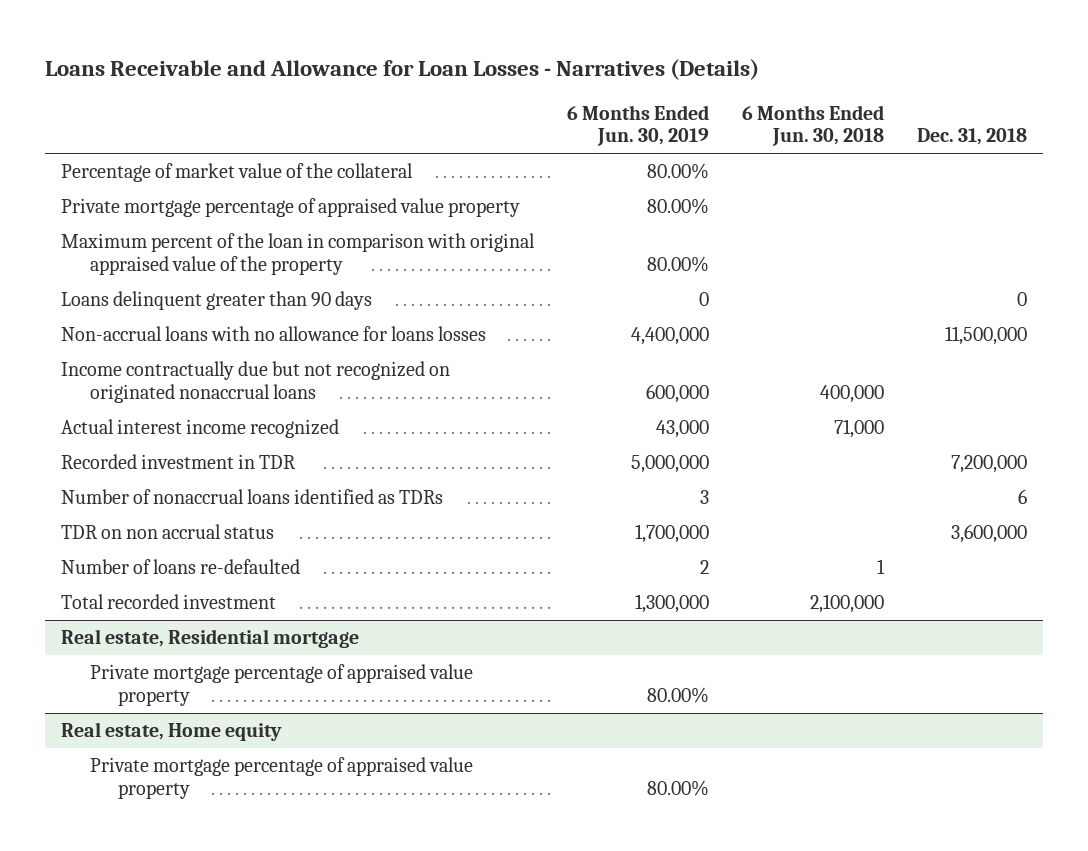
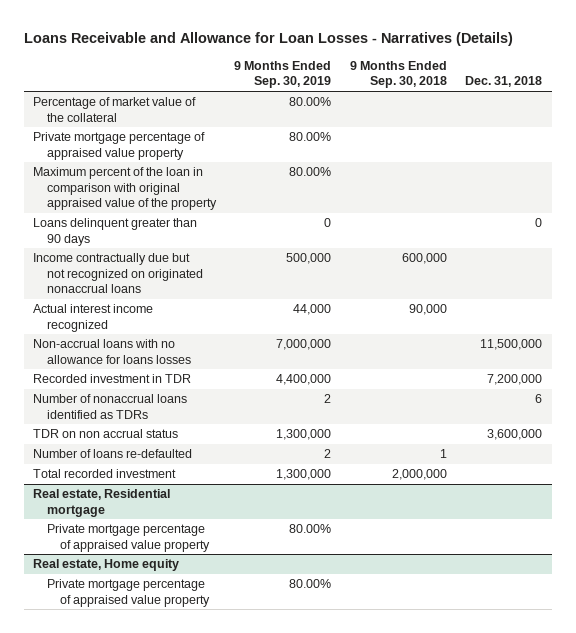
[567,104,710,147] 6 Months Ended Jun. 30, 2019 -> none
[742,104,885,147] 6 Months Ended Jun. 30, 2018 -> none
none -> [234,60,332,89] 9 Months Ended Sep. 30, 2019
none -> [349,60,447,89] 9 Months Ended Sep. 30, 2018
[61,326,487,342] Non-accrual loans with no allowance for loans losses -> [33,339,191,364] Non-accrual loans with no allowance for loans losses

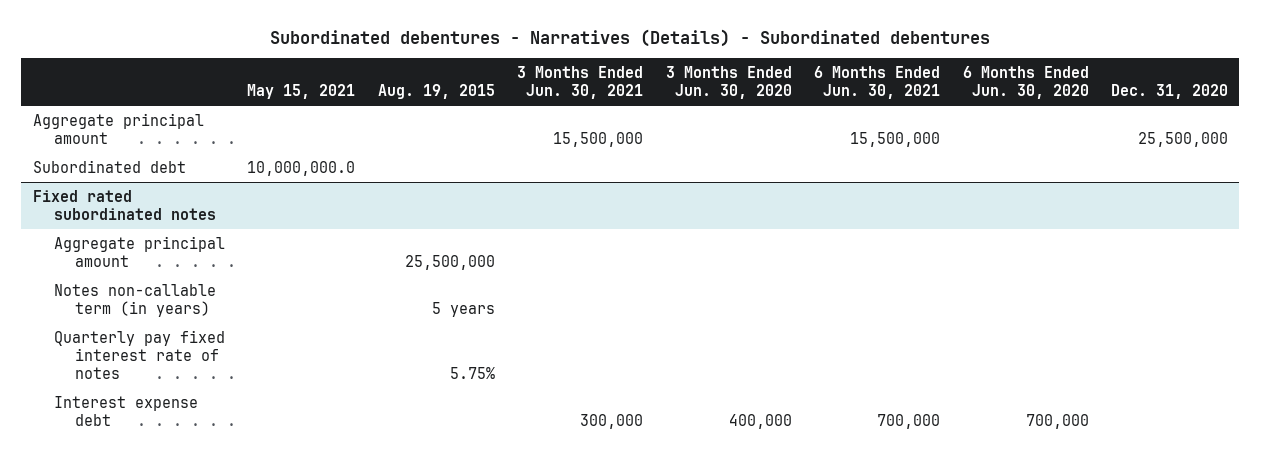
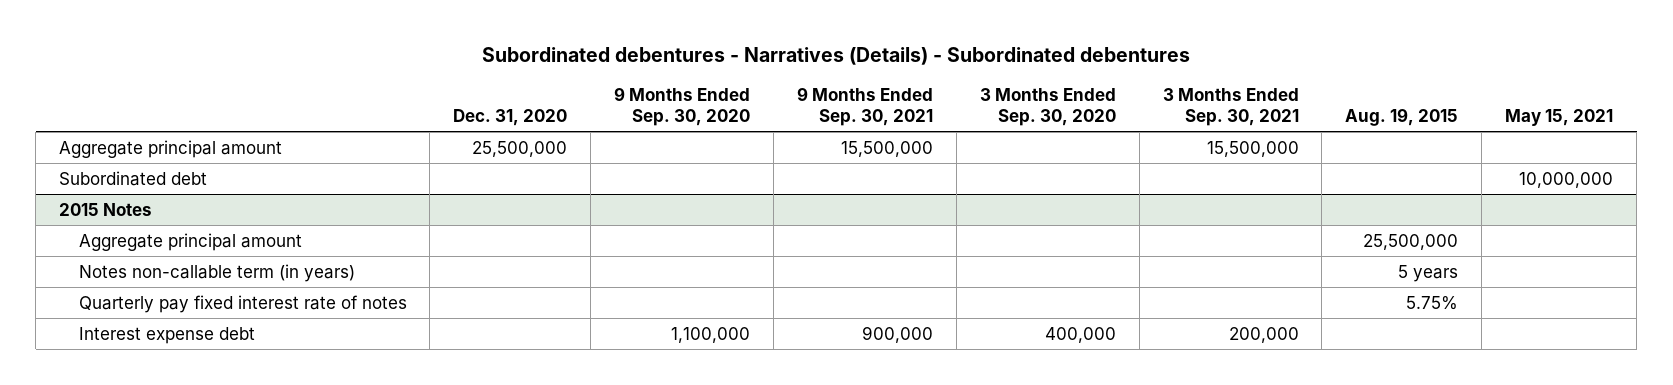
[517,65,644,99] 3 Months Ended Jun. 30, 2021 -> none
[665,65,792,99] 3 Months Ended Jun. 30, 2020 -> none
[814,65,941,99] 6 Months Ended Jun. 30, 2021 -> none
[962,65,1089,99] 6 Months Ended Jun. 30, 2020 -> none
none -> [614,87,751,126] 9 Months Ended Sep. 30, 2020
none -> [796,87,933,126] 9 Months Ended Sep. 30, 2021
none -> [979,88,1116,126] 3 Months Ended Sep. 30, 2020
none -> [1162,88,1299,126] 3 Months Ended Sep. 30, 2021
[247,160,356,176] 10,000,000.0 -> [1519,171,1614,188] 10,000,000
[32,189,216,220] Fixed rated subordinated notes -> [59,202,153,216] 2015 Notes

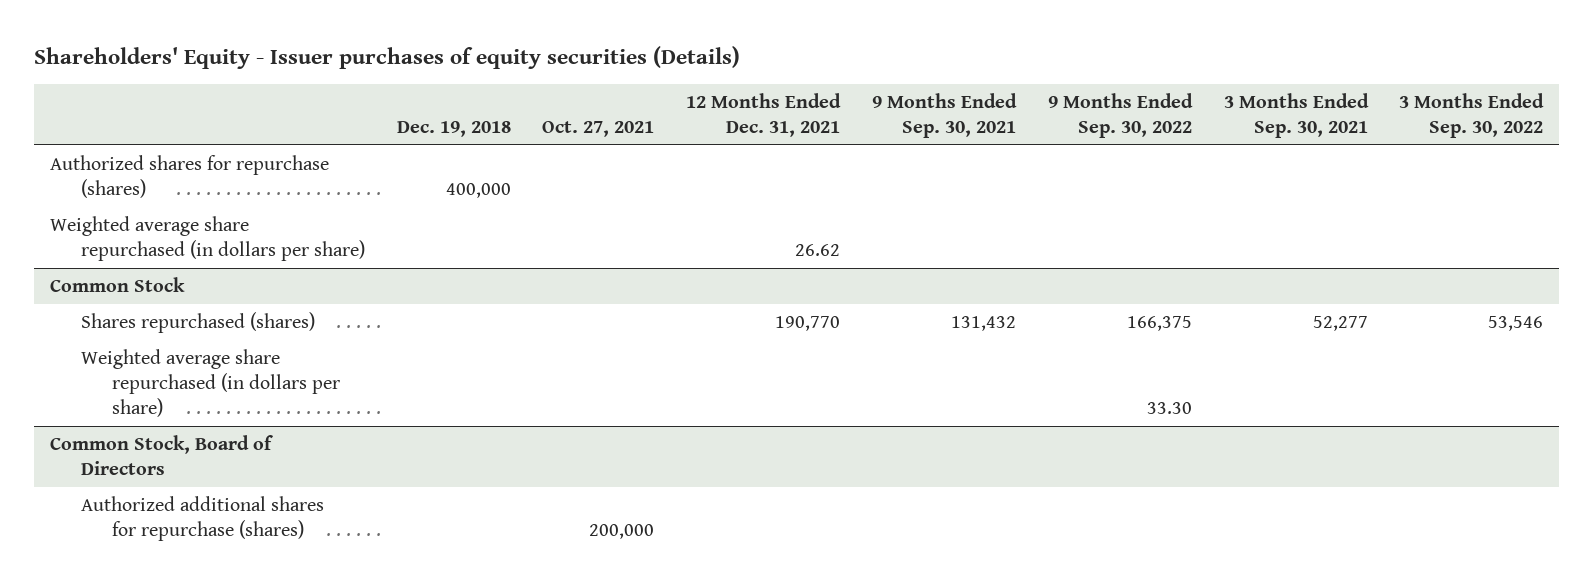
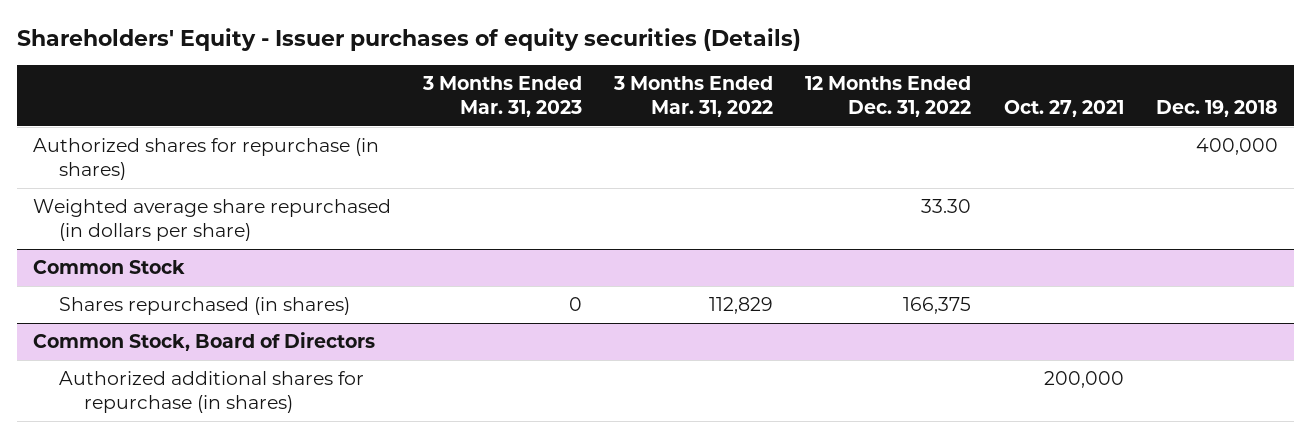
[686,92,842,137] 12 Months Ended Dec. 31, 2021 -> none
[871,92,1017,138] 9 Months Ended Sep. 30, 2021 -> none
[1047,92,1193,138] 9 Months Ended Sep. 30, 2022 -> none
[1223,92,1369,138] 3 Months Ended Sep. 30, 2021 -> none
[1399,92,1545,138] 3 Months Ended Sep. 30, 2022 -> none
none -> [422,76,583,117] 3 Months Ended Mar. 31, 2023
none -> [613,76,774,117] 3 Months Ended Mar. 31, 2022
none -> [805,76,972,117] 12 Months Ended Dec. 31, 2022
[49,155,329,199] Authorized shares for repurchase (shares) -> [32,138,379,180] Authorized shares for repurchase (in shares)
[80,349,341,418] Weighted average share repurchased (in dollars per share) -> none
[80,312,315,334] Shares repurchased (shares) -> [58,297,350,316] Shares repurchased (in shares)
[80,496,324,542] Authorized additional shares for repurchase (shares) -> [58,371,364,413] Authorized additional shares for repurchase (in shares)

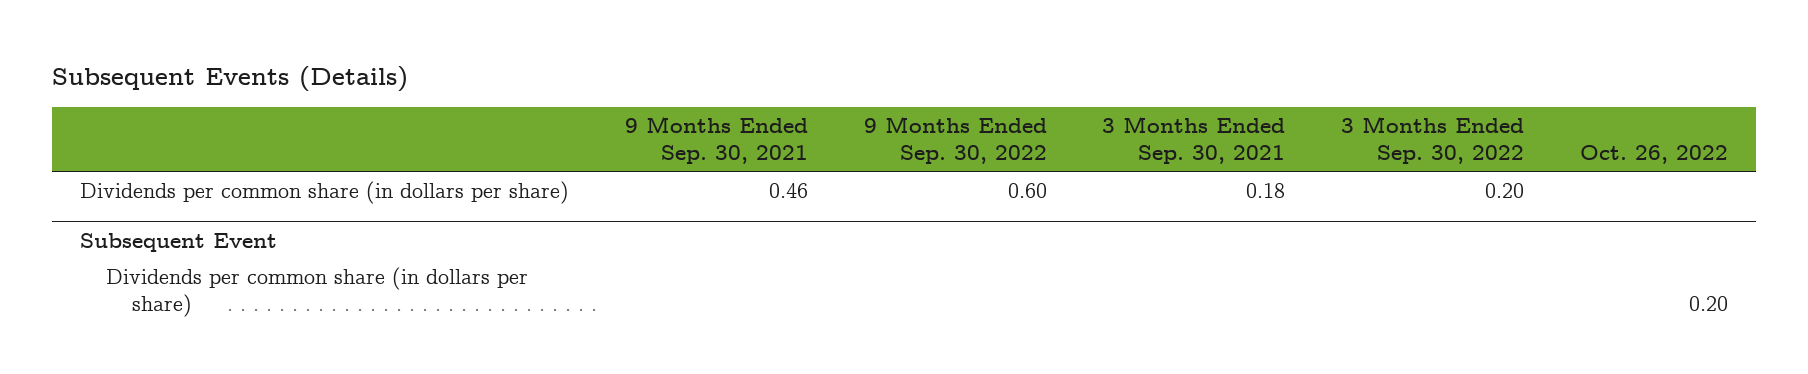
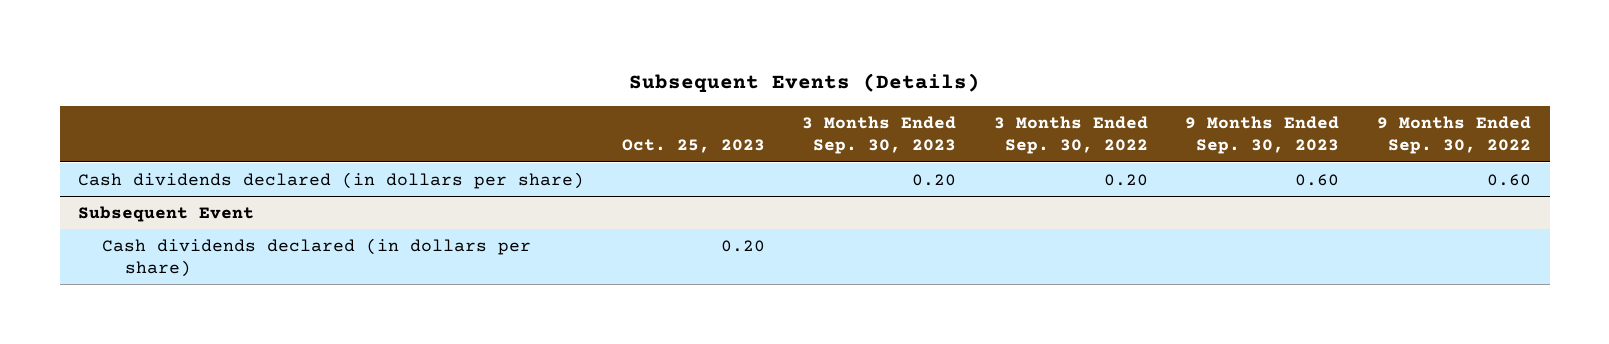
[624,115,808,165] 9 Months Ended Sep. 30, 2021 -> none
[1102,115,1286,165] 3 Months Ended Sep. 30, 2021 -> none
[1580,145,1729,165] Oct. 26, 2022 -> none
none -> [621,139,765,154] Oct. 25, 2023
none -> [802,116,957,155] 3 Months Ended Sep. 30, 2023
none -> [1185,116,1340,155] 9 Months Ended Sep. 30, 2023
[79,180,569,204] Dividends per common share (in dollars per share) -> [78,171,585,189] Cash dividends declared (in dollars per share)
[105,266,528,318] Dividends per common share (in dollars per share) -> [101,237,531,278] Cash dividends declared (in dollars per share)

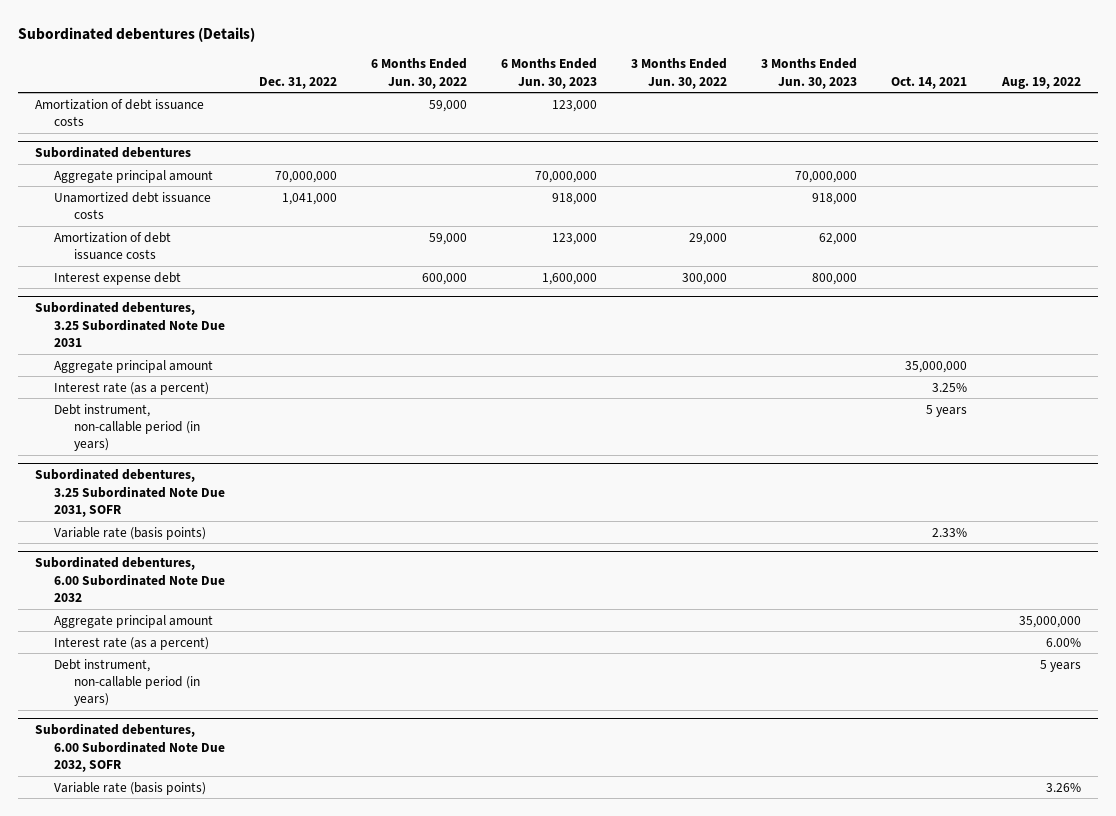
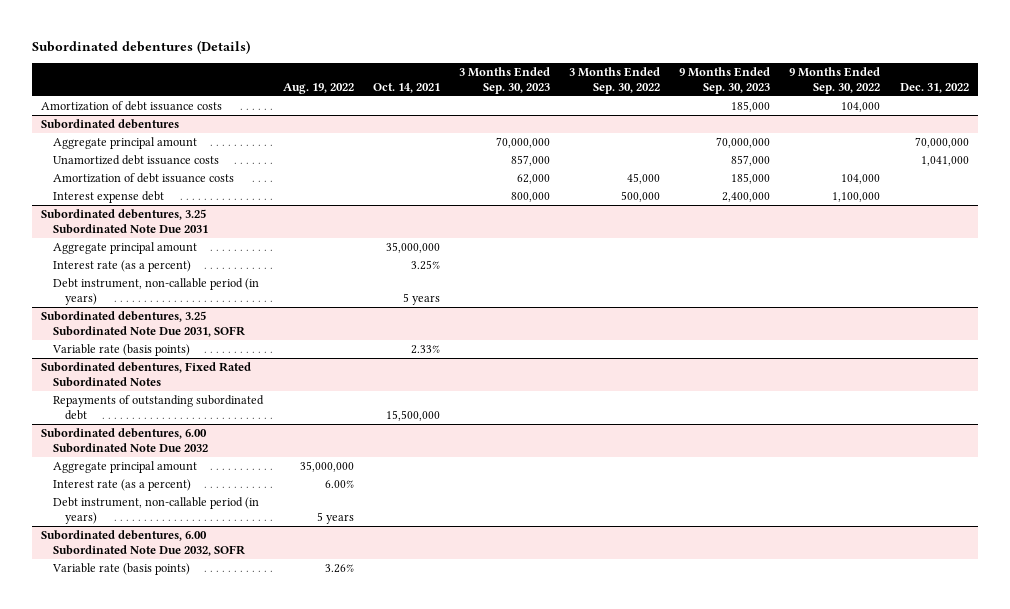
[371,58,468,89] 6 Months Ended Jun. 30, 2022 -> none
[501,58,598,89] 6 Months Ended Jun. 30, 2023 -> none
[631,58,728,89] 3 Months Ended Jun. 30, 2022 -> none
[761,58,858,89] 3 Months Ended Jun. 30, 2023 -> none
none -> [458,67,550,94] 3 Months Ended Sep. 30, 2023
none -> [569,67,661,94] 3 Months Ended Sep. 30, 2022
none -> [679,67,771,94] 9 Months Ended Sep. 30, 2023
none -> [789,67,881,94] 9 Months Ended Sep. 30, 2022
none -> [41,362,252,387] Subordinated debentures, Fixed Rated Subordinated Notes
none -> [53,395,265,420] Repayments of outstanding subordinated debt

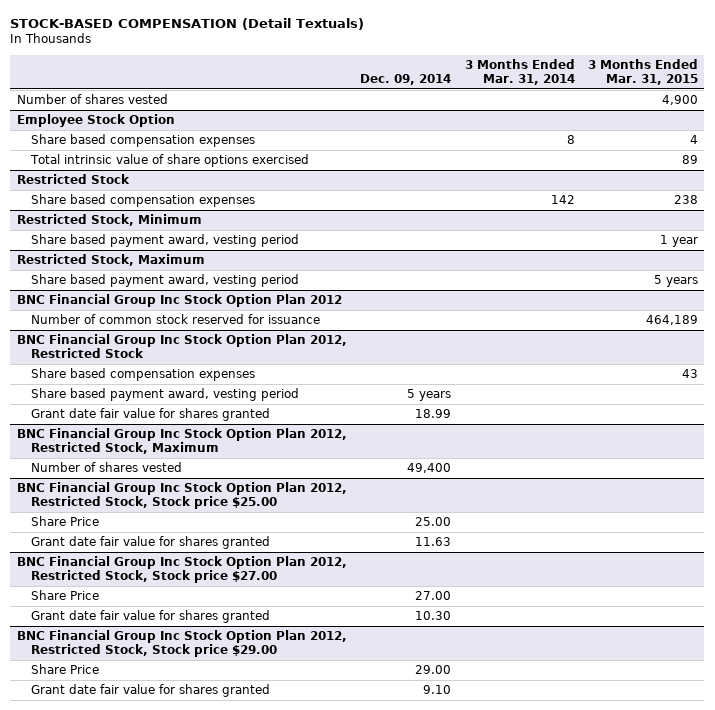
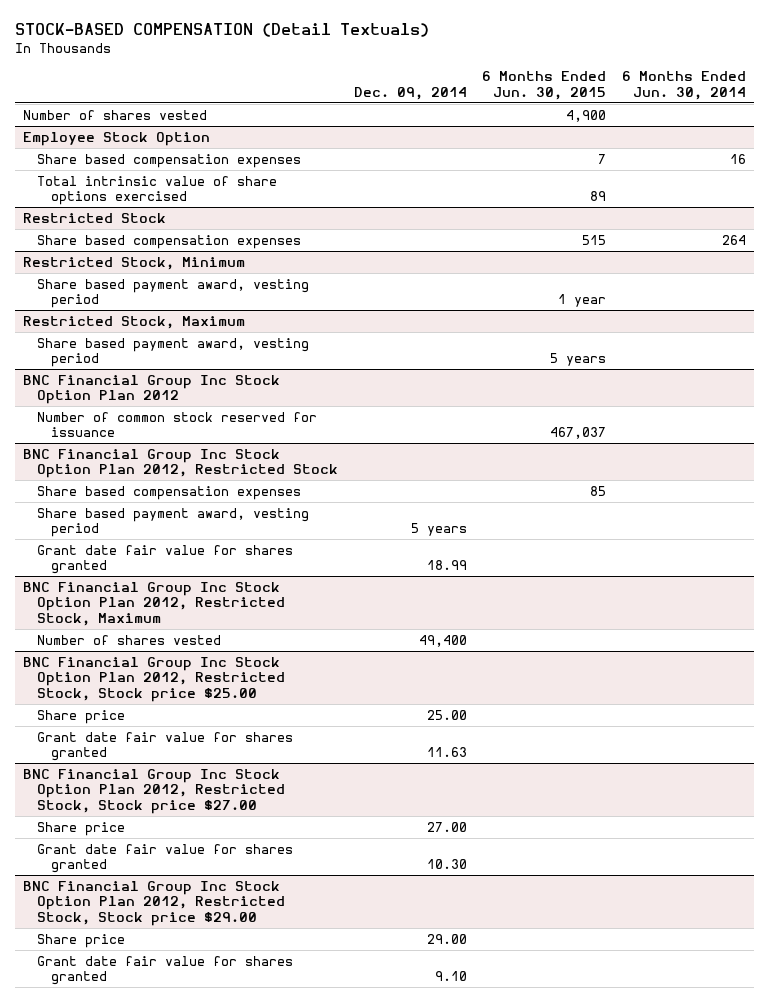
[464,58,575,86] 3 Months Ended Mar. 31, 2014 -> none
[587,58,698,86] 3 Months Ended Mar. 31, 2015 -> none
none -> [482,71,607,100] 6 Months Ended Jun. 30, 2015
none -> [622,71,747,100] 6 Months Ended Jun. 30, 2014
[30,516,99,527] Share Price -> [37,709,126,724] Share price
[30,590,99,601] Share Price -> [37,821,126,836] Share price
[30,664,99,675] Share Price -> [37,933,126,948] Share price

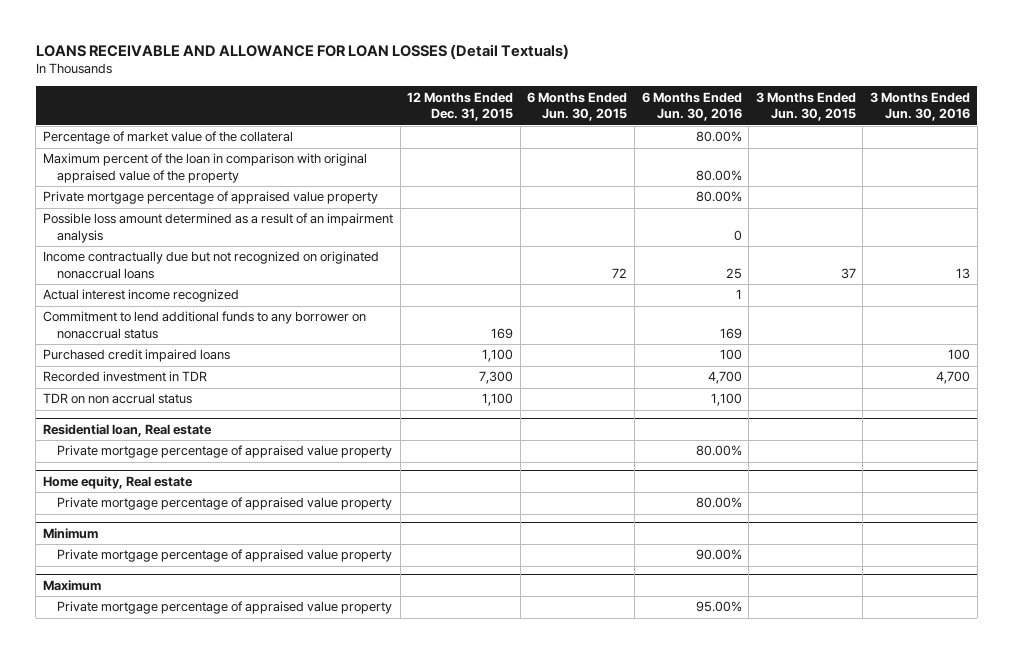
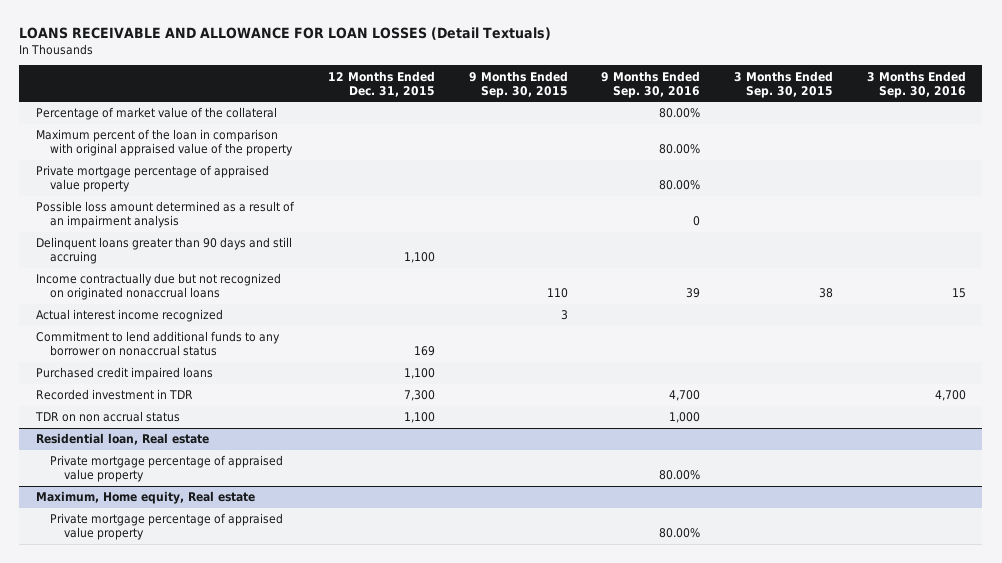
[527,91,628,122] 6 Months Ended Jun. 30, 2015 -> none
[641,91,742,122] 6 Months Ended Jun. 30, 2016 -> none
[755,91,856,122] 3 Months Ended Jun. 30, 2015 -> none
[870,91,971,122] 3 Months Ended Jun. 30, 2016 -> none
none -> [468,70,568,98] 9 Months Ended Sep. 30, 2015
none -> [601,70,701,98] 9 Months Ended Sep. 30, 2016
none -> [733,70,833,98] 3 Months Ended Sep. 30, 2015
none -> [866,70,966,98] 3 Months Ended Sep. 30, 2016
none -> [36,237,293,265] Delinquent loans greater than 90 days and still accruing
[42,475,193,489] Home equity, Real estate -> [36,491,256,505] Maximum, Home equity, Real estate
[42,527,98,539] Minimum -> none
[57,549,393,563] Private mortgage percentage of appraised value property -> none
[42,579,101,591] Maximum -> none
[57,601,393,615] Private mortgage percentage of appraised value property -> none

